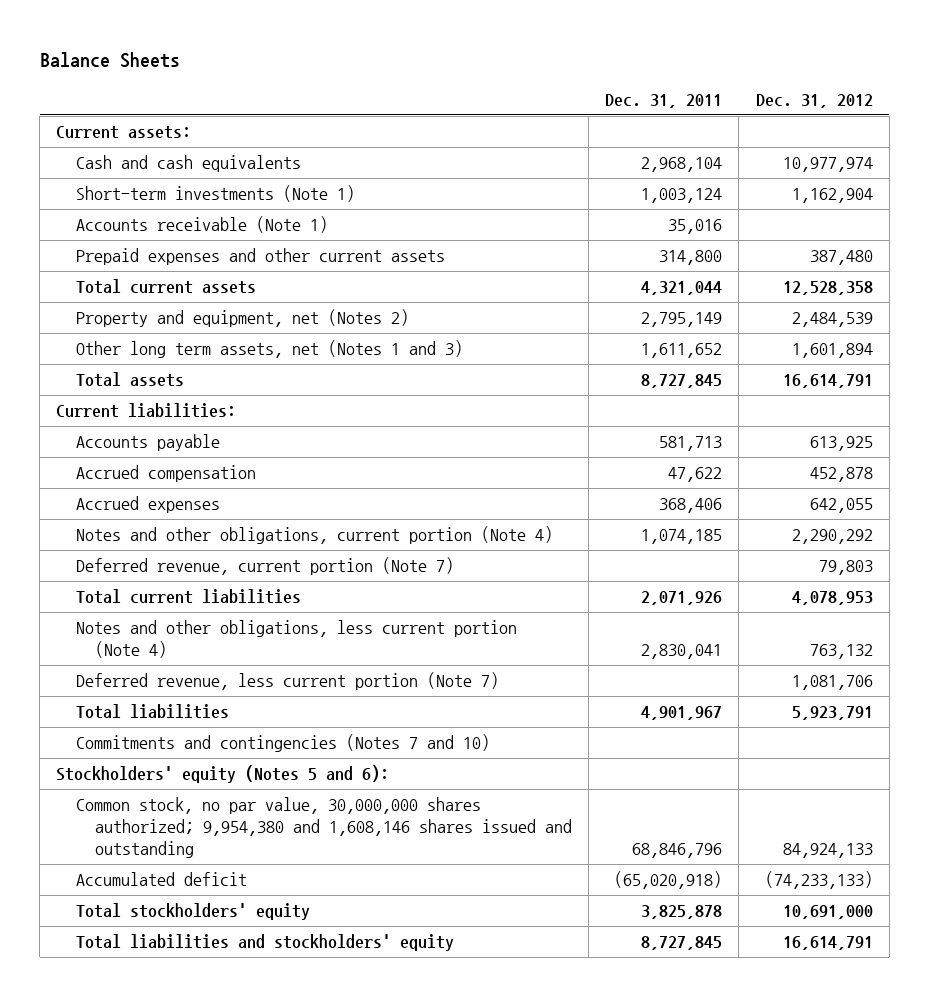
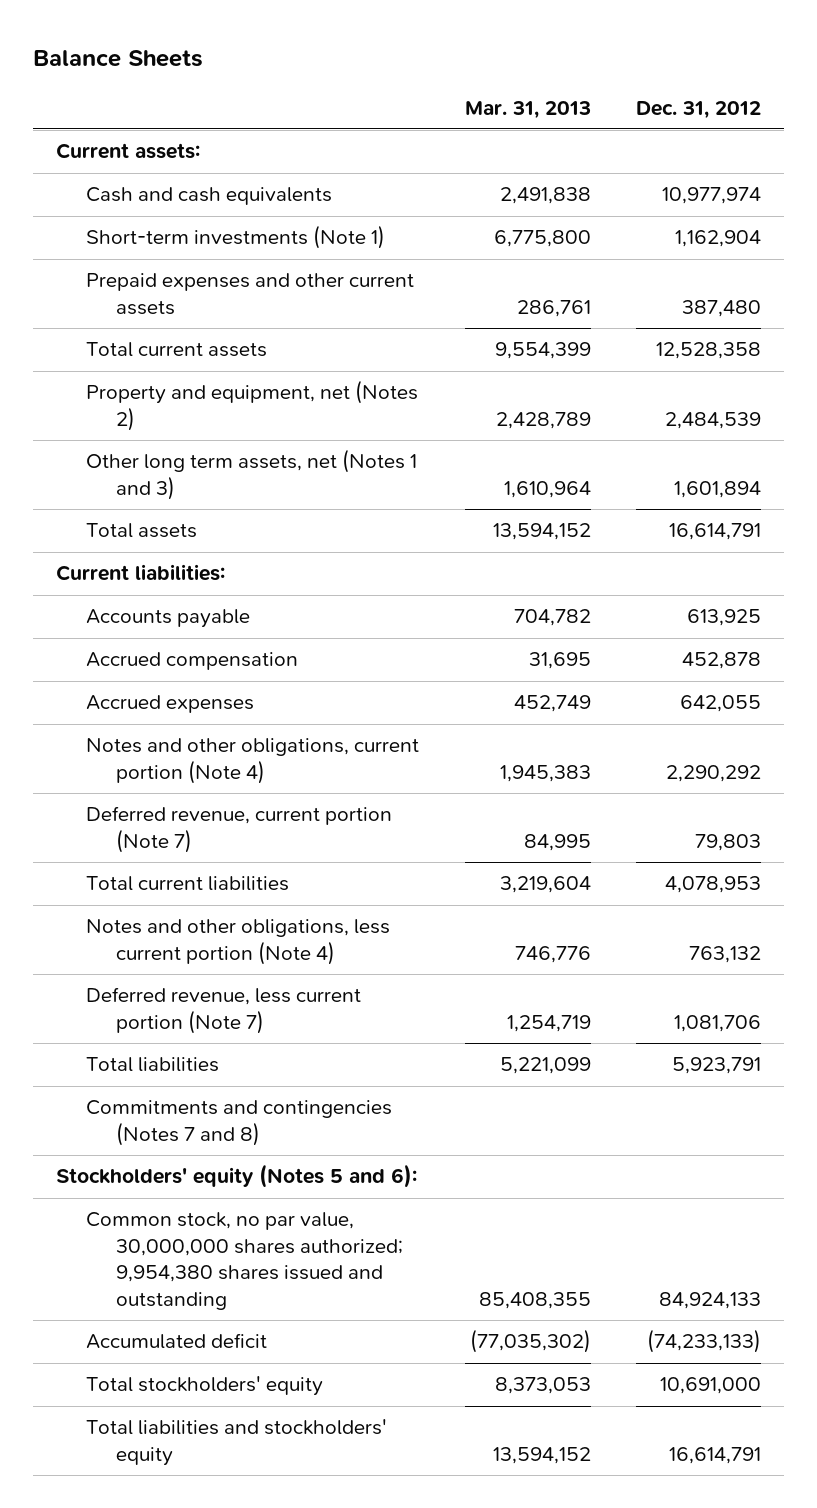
[605,93,723,108] Dec. 31, 2011 -> none
none -> [464,100,591,119] Mar. 31, 2013
[75,215,328,233] Accounts receivable (Note 1) -> none
[75,733,490,752] Commitments and contingencies (Notes 7 and 10) -> [85,1100,392,1146] Commitments and contingencies (Notes 7 and 8)
[75,796,572,858] Common stock, no par value, 30,000,000 shares authorized; 9,954,380 and 1,608,146 shares issued and outstanding -> [85,1212,403,1310] Common stock, no par value, 30,000,000 shares authorized; 9,954,380 shares issued and outstanding

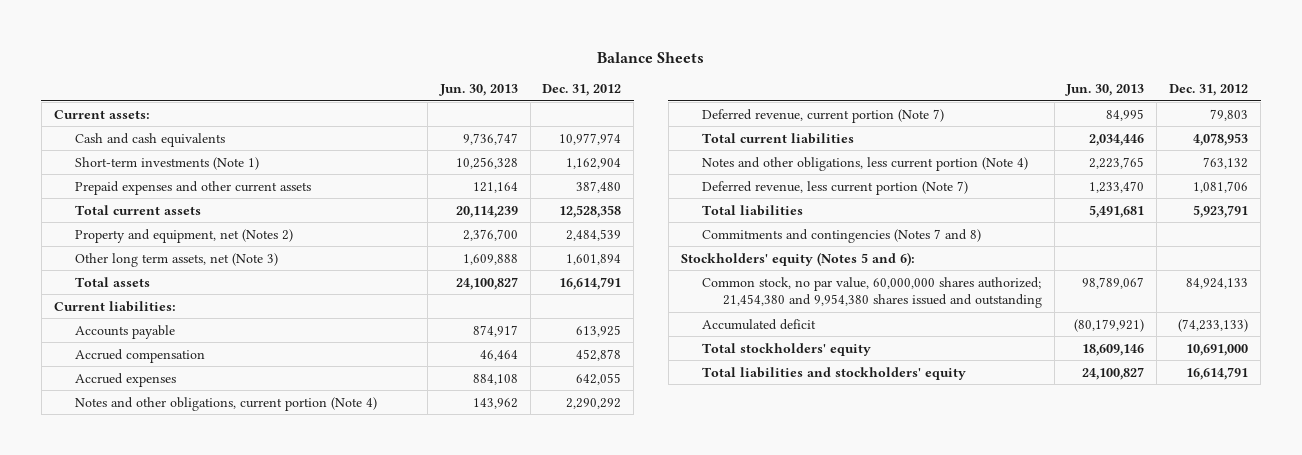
[464,100,591,119] Mar. 31, 2013 -> none
none -> [438,84,518,97] Jun. 30, 2013
[85,449,417,500] Other long term assets, net (Notes 1 and 3) -> [74,252,278,267] Other long term assets, net (Note 3)
[85,1212,403,1310] Common stock, no par value, 30,000,000 shares authorized; 9,954,380 shares issued and outstanding -> [701,276,1042,309] Common stock, no par value, 60,000,000 shares authorized; 21,454,380 and 9,954,380 shares issued and outstanding

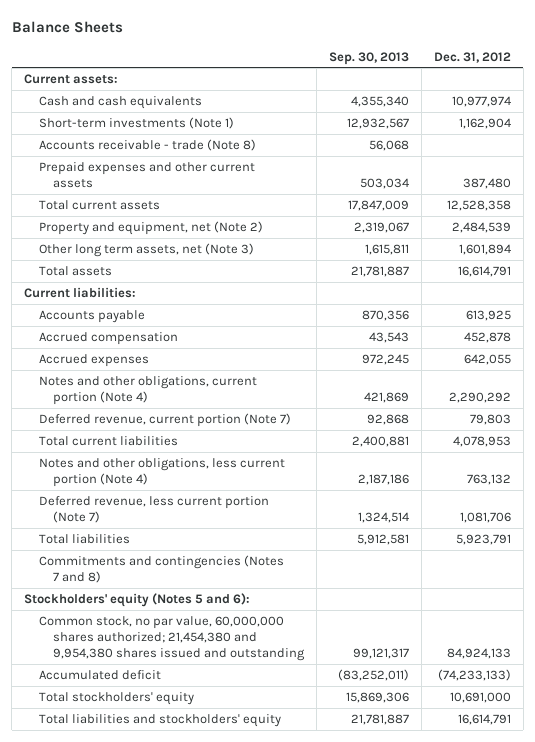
[438,84,518,97] Jun. 30, 2013 -> none
none -> [329,51,410,65] Sep. 30, 2013
none -> [38,139,256,152] Accounts receivable - trade (Note 8)
[74,228,293,243] Property and equipment, net (Notes 2) -> [38,221,263,236] Property and equipment, net (Note 2)

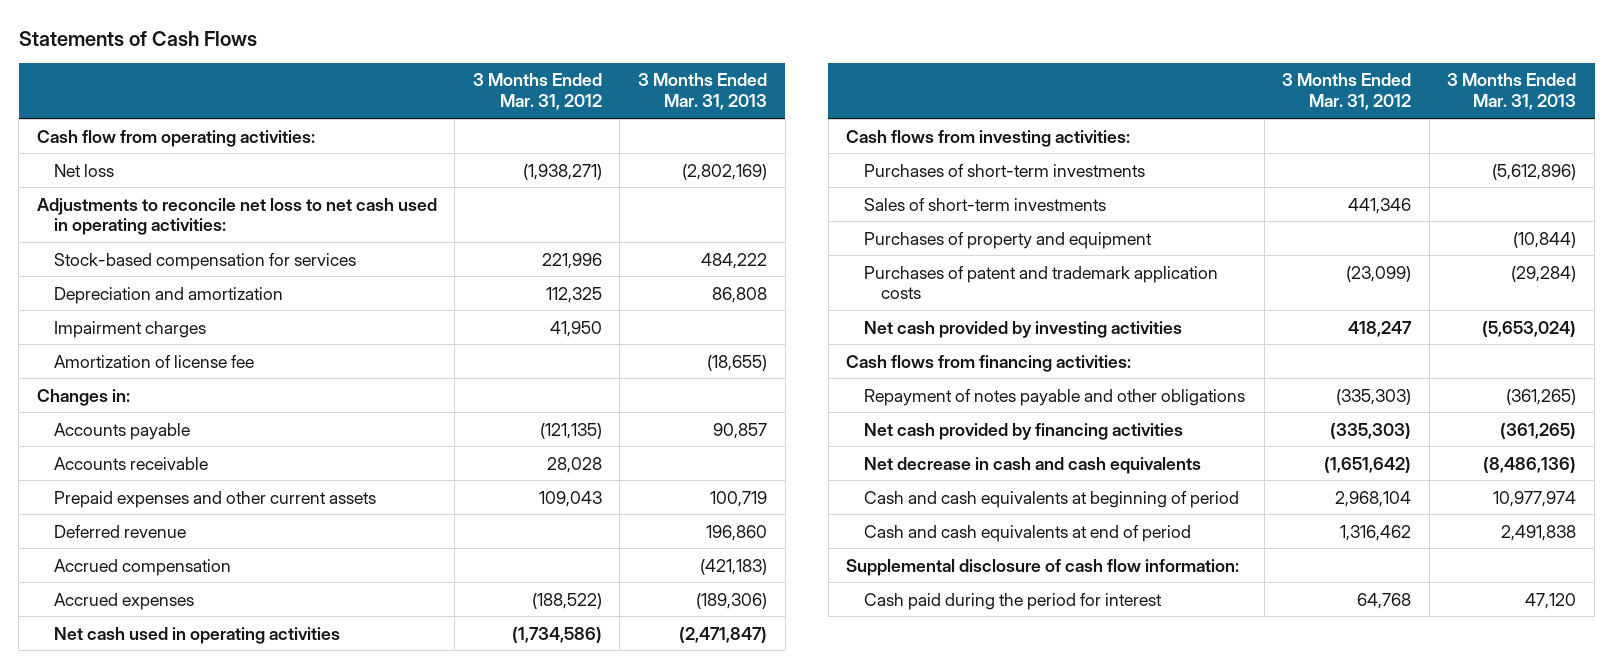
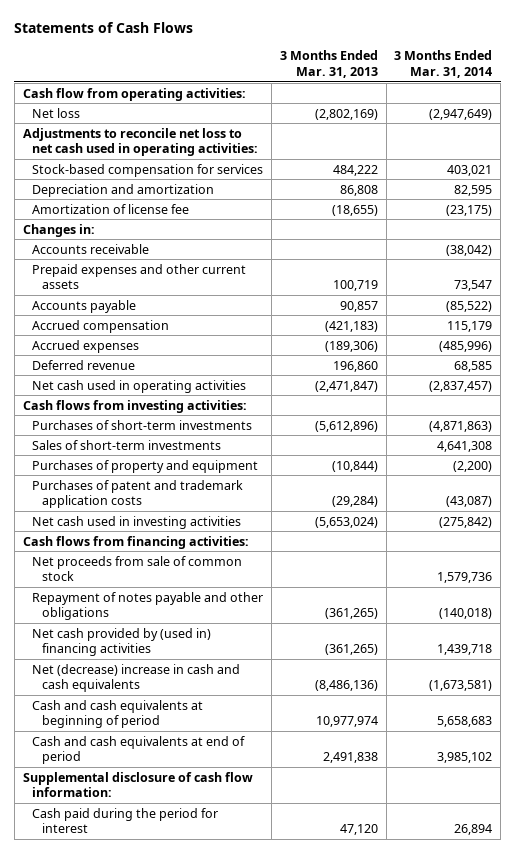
[472,73,602,111] 3 Months Ended Mar. 31, 2012 -> none
none -> [394,50,493,78] 3 Months Ended Mar. 31, 2014
[54,320,207,338] Impairment charges -> none
[54,422,191,440] Accounts payable -> [32,299,137,313] Accounts payable
[54,524,187,538] Deferred revenue -> [32,359,136,370] Deferred revenue
[863,320,1182,338] Net cash provided by investing activities -> [32,515,242,529] Net cash used in investing activities
none -> [32,555,243,582] Net proceeds from sale of common stock
[863,422,1183,440] Net cash provided by financing activities -> [32,627,212,657] Net cash provided by (used in) financing activities
[863,456,1201,474] Net decrease in cash and cash equivalents -> [32,663,241,693] Net (decrease) increase in cash and cash equivalents

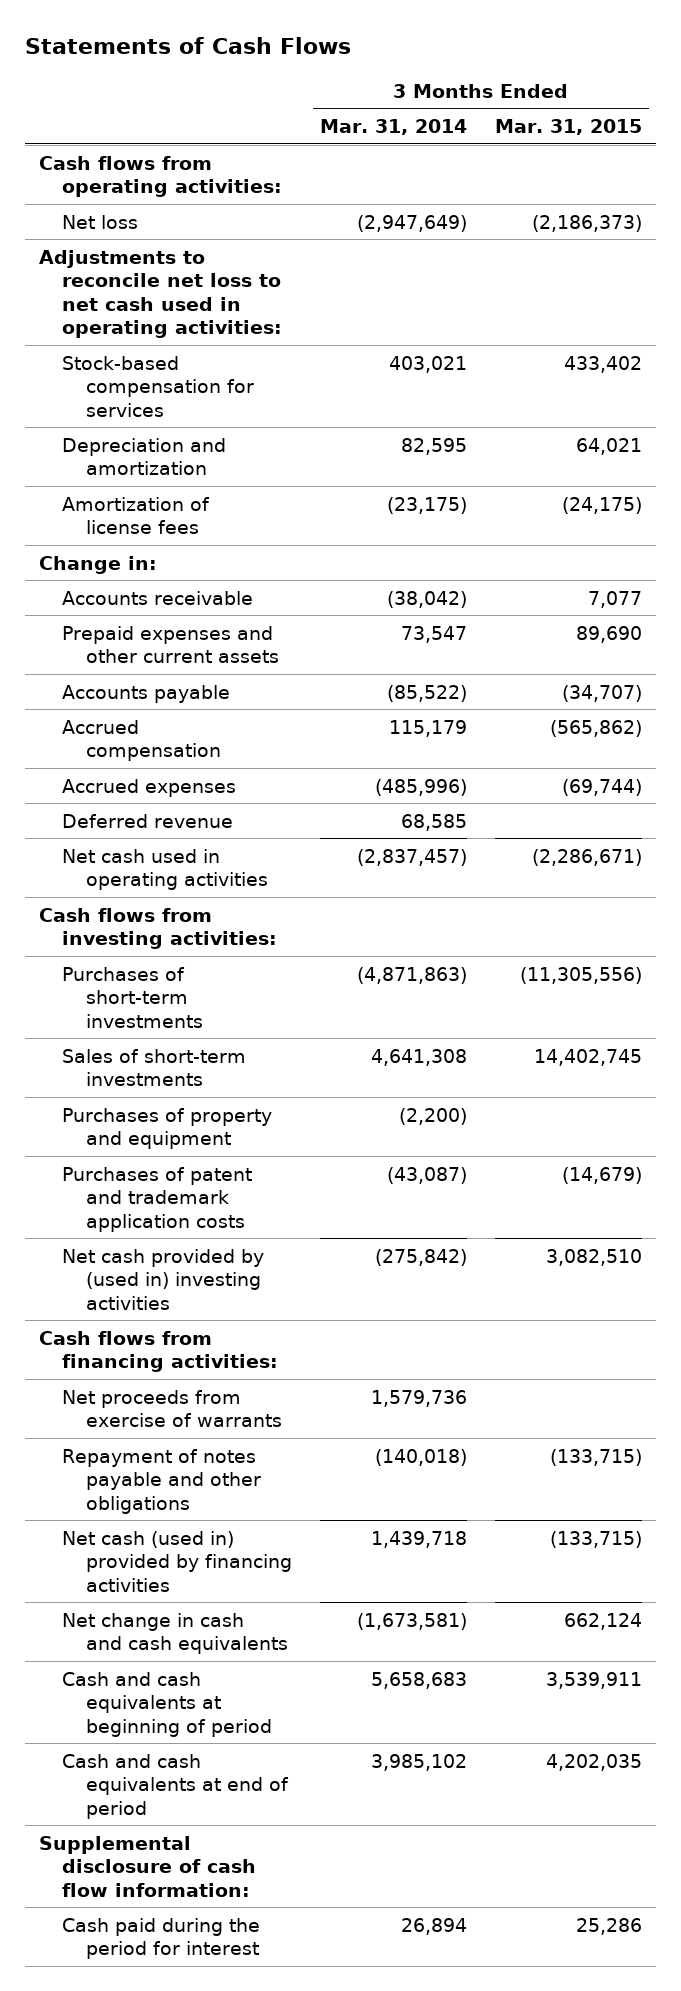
[279,50,378,78] 3 Months Ended Mar. 31, 2013 -> none
none -> [495,119,643,136] Mar. 31, 2015
[22,87,246,101] Cash flow from operating activities: -> [39,155,283,198] Cash flows from operating activities:
[32,203,190,214] Amortization of license fee -> [62,496,211,535] Amortization of license fees
[22,223,95,237] Changes in: -> [39,555,158,574] Change in:
[32,515,242,529] Net cash used in investing activities -> [62,1248,265,1310] Net cash provided by (used in) investing activities
[32,555,243,582] Net proceeds from sale of common stock -> [62,1389,282,1428] Net proceeds from exercise of warrants
[32,627,212,657] Net cash provided by (used in) financing activities -> [62,1530,292,1592] Net cash (used in) provided by financing activities
[32,663,241,693] Net (decrease) increase in cash and cash equivalents -> [62,1612,288,1655] Net change in cash and cash equivalents

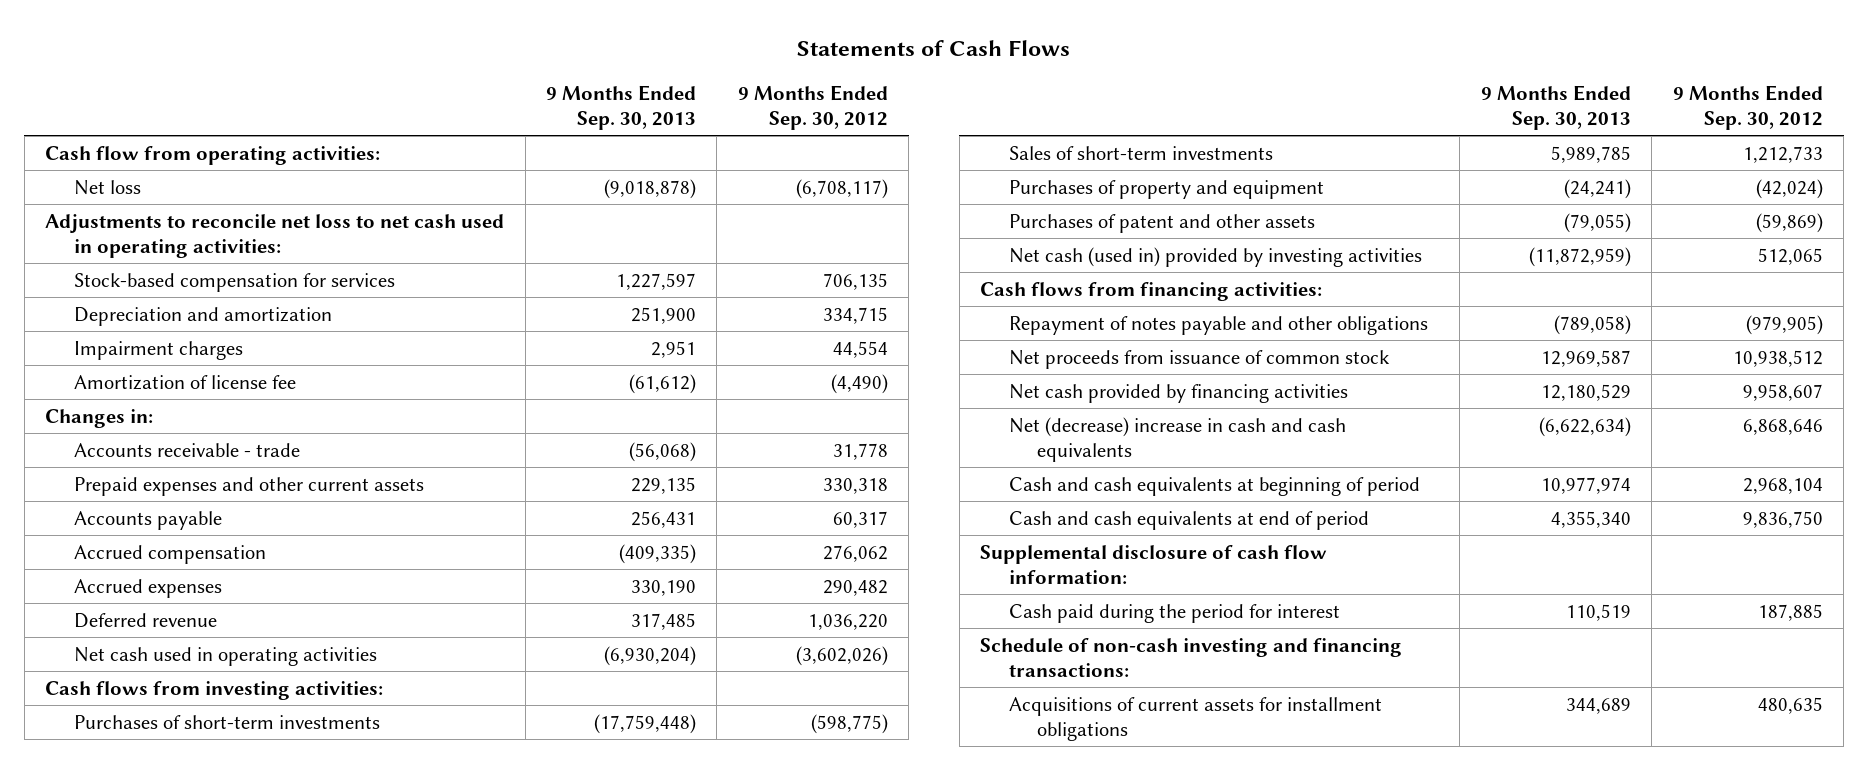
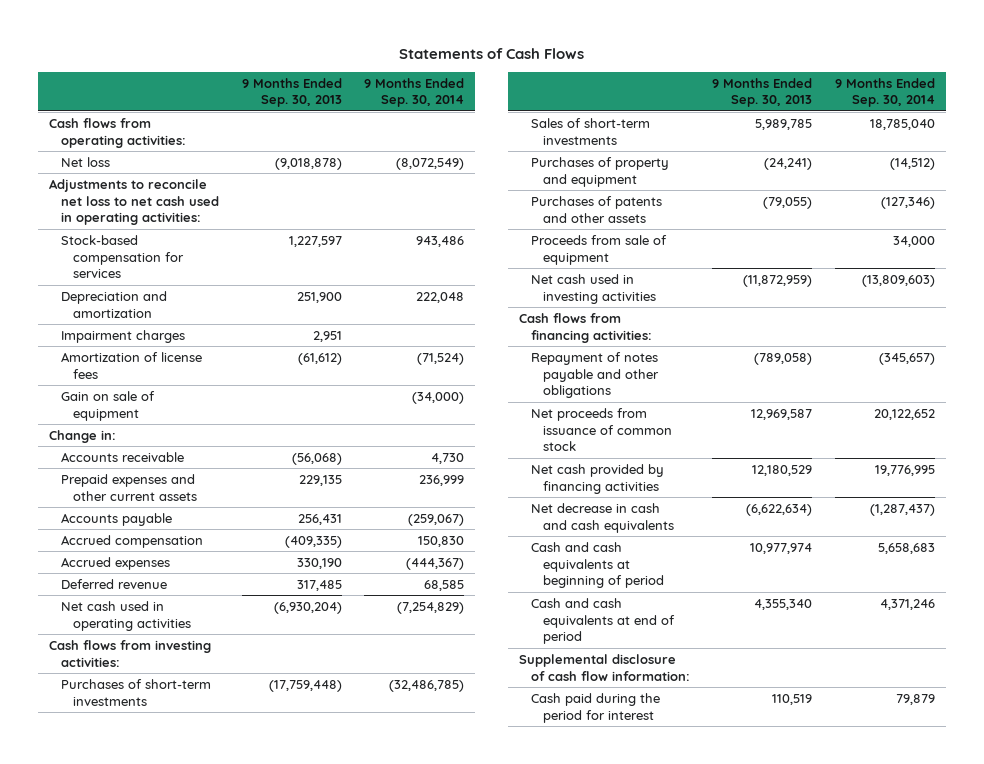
[737,84,888,130] 9 Months Ended Sep. 30, 2012 -> none
none -> [364,77,465,108] 9 Months Ended Sep. 30, 2014
[45,145,381,165] Cash flow from operating activities: -> [49,117,187,148] Cash flows from operating activities:
[73,374,296,390] Amortization of license fee -> [61,351,203,379] Amortization of license fees
none -> [61,390,156,421] Gain on sale of equipment
[45,408,154,428] Changes in: -> [49,429,117,443] Change in:
[73,442,300,457] Accounts receivable - trade -> [61,451,185,462] Accounts receivable
[1008,213,1315,233] Purchases of patent and other assets -> [531,195,663,223] Purchases of patents and other assets
none -> [531,234,668,265] Proceeds from sale of equipment
[1008,246,1422,267] Net cash (used in) provided by investing activities -> [531,273,657,304] Net cash used in investing activities
[1008,416,1346,462] Net (decrease) increase in cash and cash equivalents -> [531,502,675,533] Net decrease in cash and cash equivalents
[980,637,1403,677] Schedule of non-cash investing and financing transactions: -> none
[1008,696,1382,741] Acquisitions of current assets for installment obligations -> none

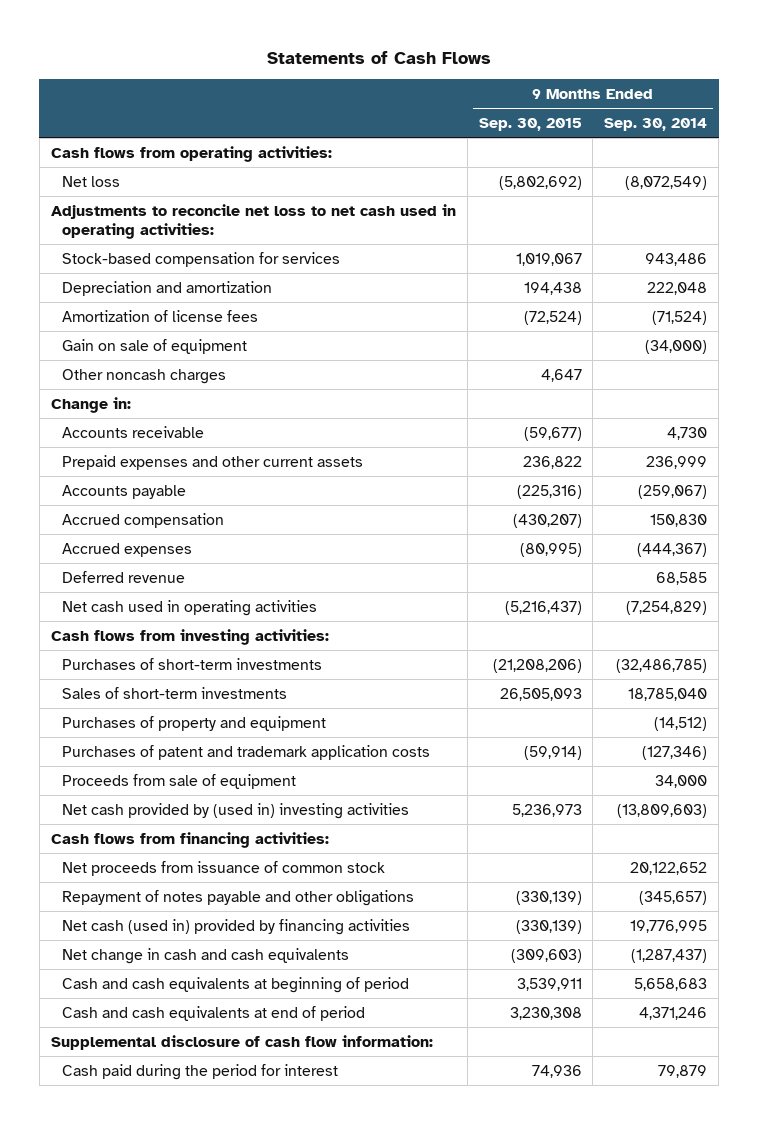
[242,77,343,108] 9 Months Ended Sep. 30, 2013 -> none
none -> [478,117,582,131] Sep. 30, 2015
[61,329,186,343] Impairment charges -> none
none -> [62,368,227,384] Other noncash charges
[531,195,663,223] Purchases of patents and other assets -> [62,744,431,760] Purchases of patent and trademark application costs
[531,273,657,304] Net cash used in investing activities -> [62,802,410,819] Net cash provided by (used in) investing activities
[531,351,660,399] Repayment of notes payable and other obligations -> [62,889,415,906] Repayment of notes payable and other obligations
[531,463,665,494] Net cash provided by financing activities -> [62,918,411,935] Net cash (used in) provided by financing activities
[531,502,675,533] Net decrease in cash and cash equivalents -> [62,947,350,964] Net change in cash and cash equivalents

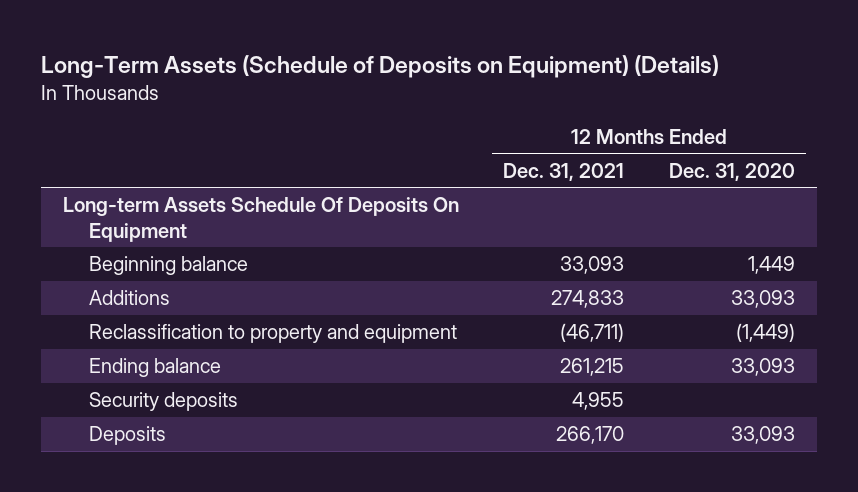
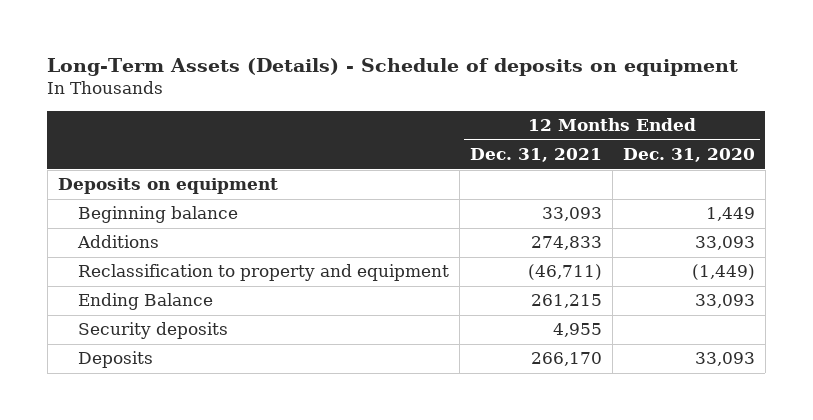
[41,54,720,78] Long-Term Assets (Schedule of Deposits on Equipment) (Details) -> [47,58,739,77] Long-Term Assets (Details) - Schedule of deposits on equipment
[63,197,460,242] Long-term Assets Schedule Of Deposits On Equipment -> none
none -> [57,178,278,195] Deposits on equipment
[88,358,221,378] Ending balance -> [77,293,213,311] Ending Balance

